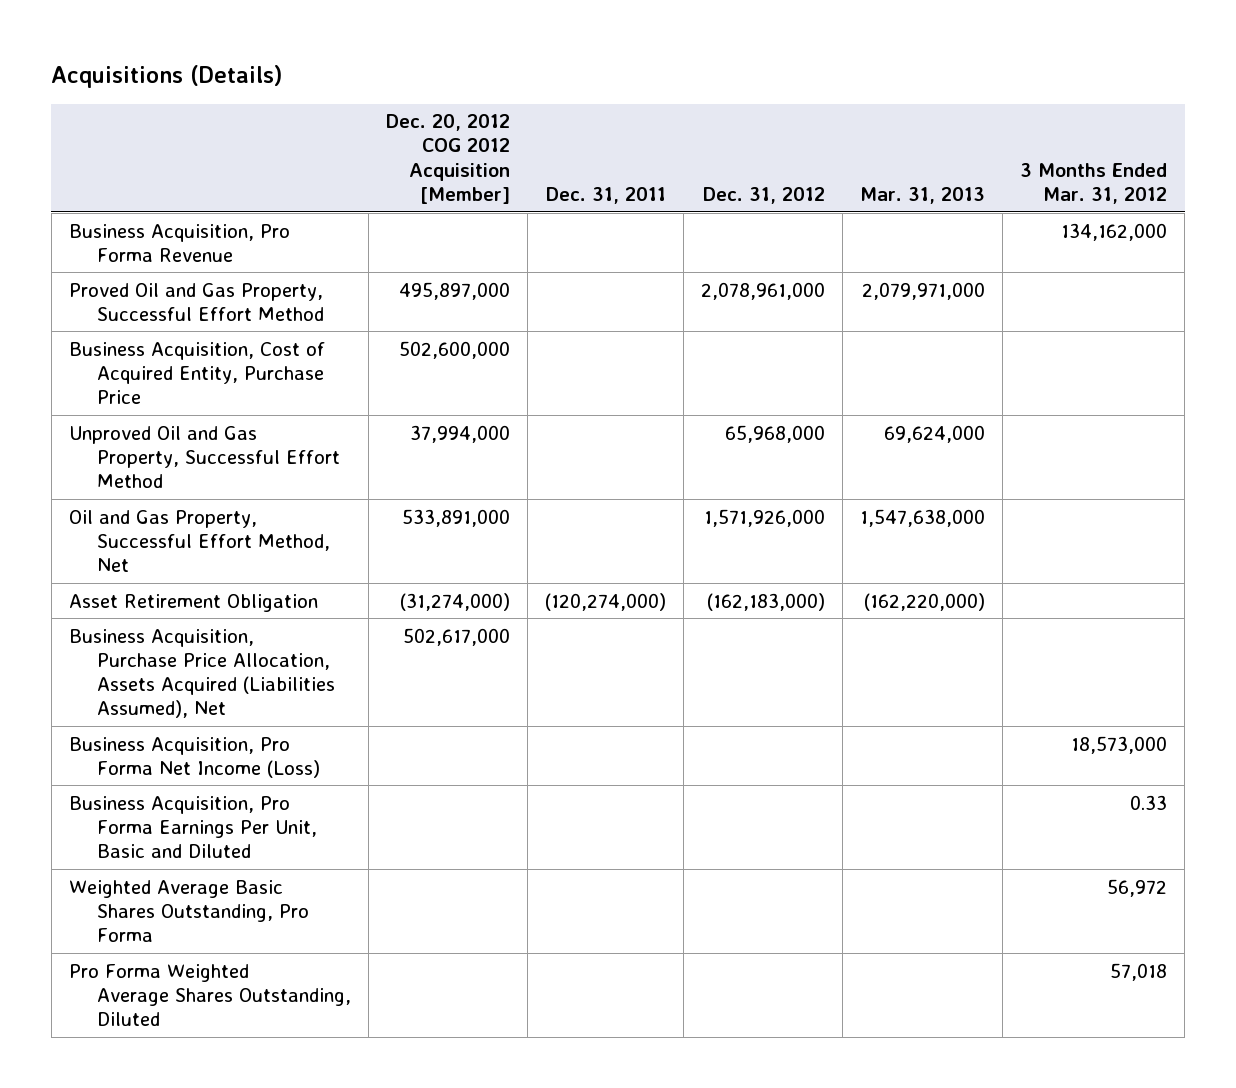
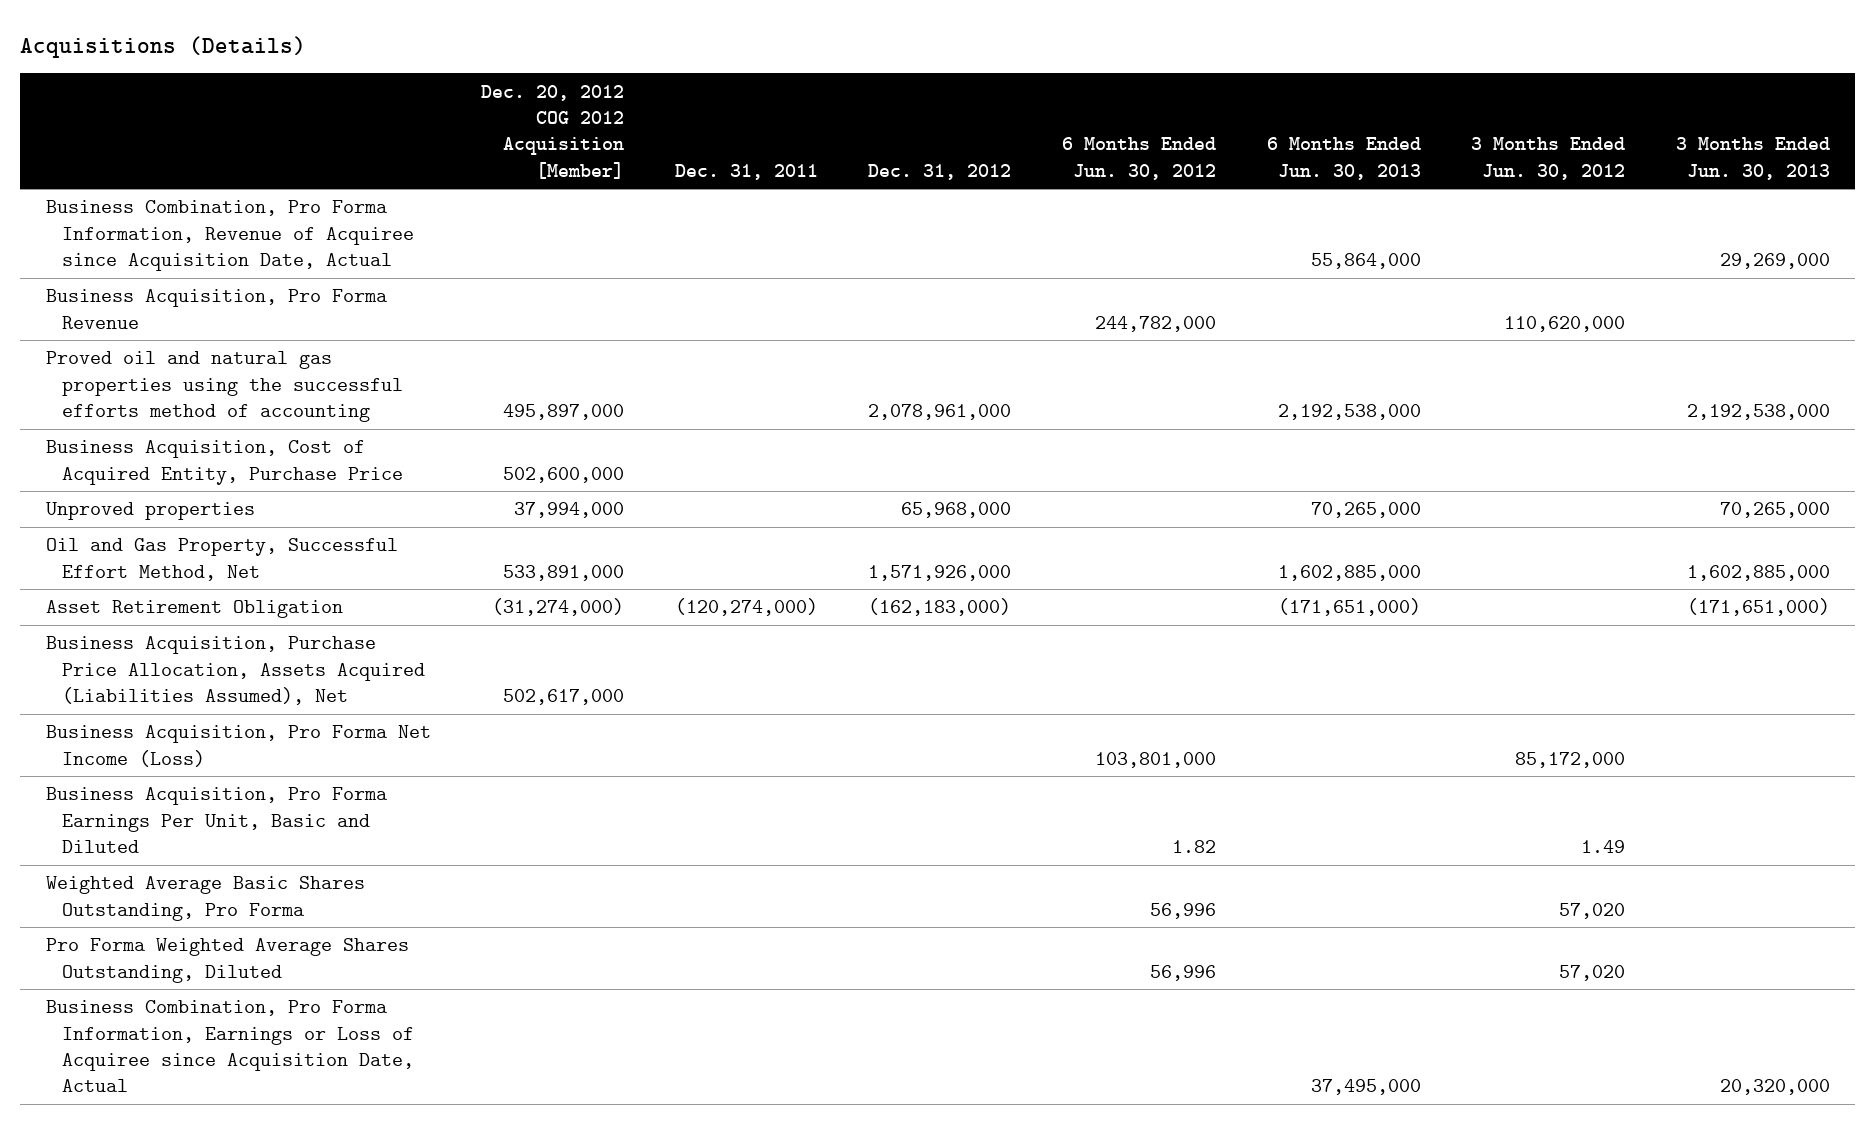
[860,186,986,204] Mar. 31, 2013 -> none
[1020,162,1168,204] 3 Months Ended Mar. 31, 2012 -> none
none -> [1061,137,1216,180] 6 Months Ended Jun. 30, 2012
none -> [1266,137,1421,180] 6 Months Ended Jun. 30, 2013
none -> [1471,137,1626,180] 3 Months Ended Jun. 30, 2012
none -> [1675,137,1830,180] 3 Months Ended Jun. 30, 2013
none -> [45,200,414,272] Business Combination, Pro Forma Information, Revenue of Acquiree since Acquisition Date, Actual
[68,282,325,321] Proved Oil and Gas Property, Successful Effort Method -> [45,351,403,423] Proved oil and natural gas properties using the successful efforts method of accounting
[68,425,341,489] Unproved Oil and Gas Property, Successful Effort Method -> [45,502,255,521] Unproved properties
none -> [45,1000,414,1093] Business Combination, Pro Forma Information, Earnings or Loss of Acquiree since Acquisition Date, Actual

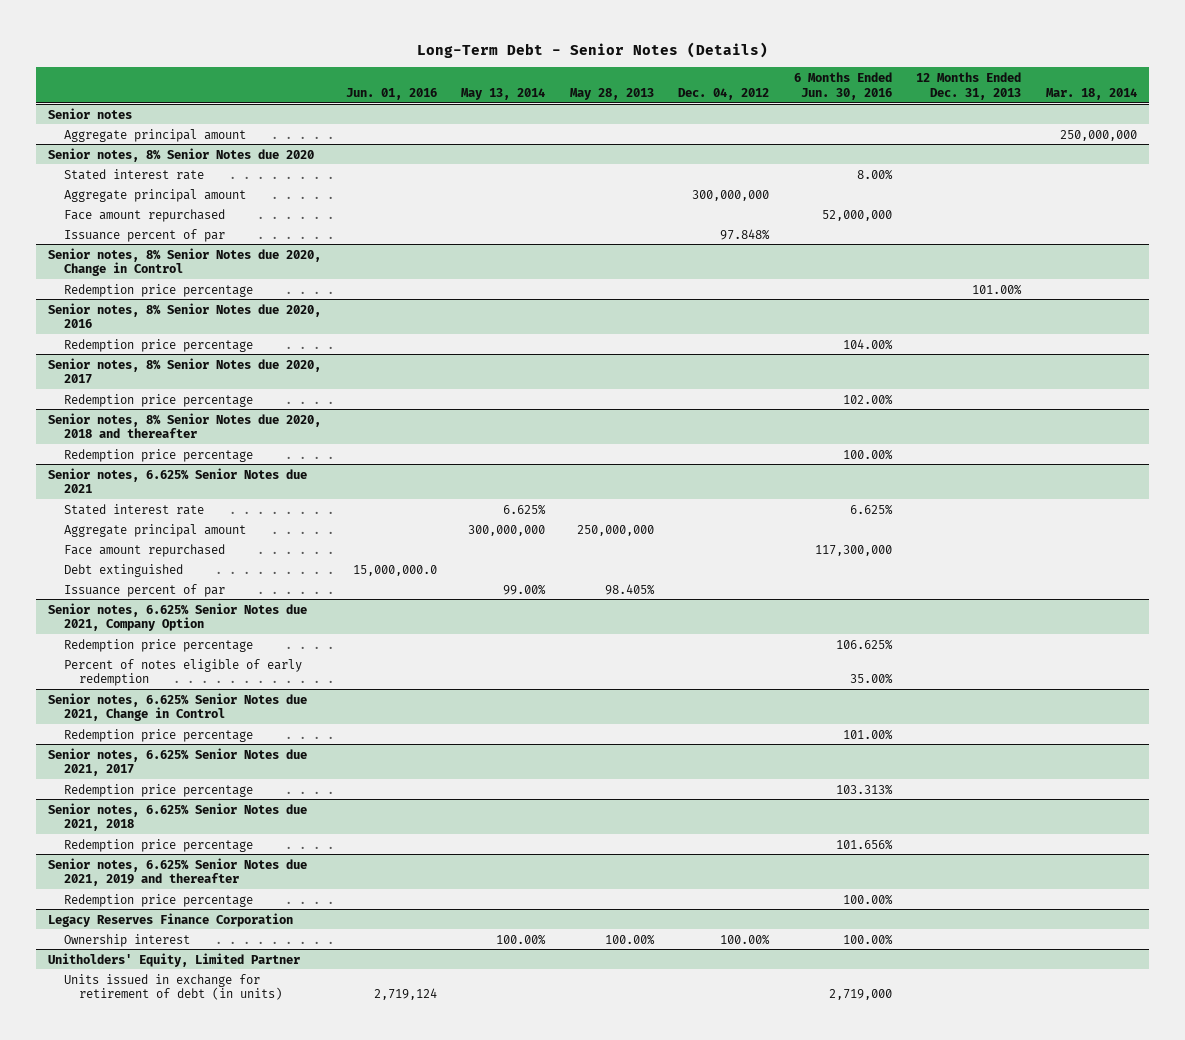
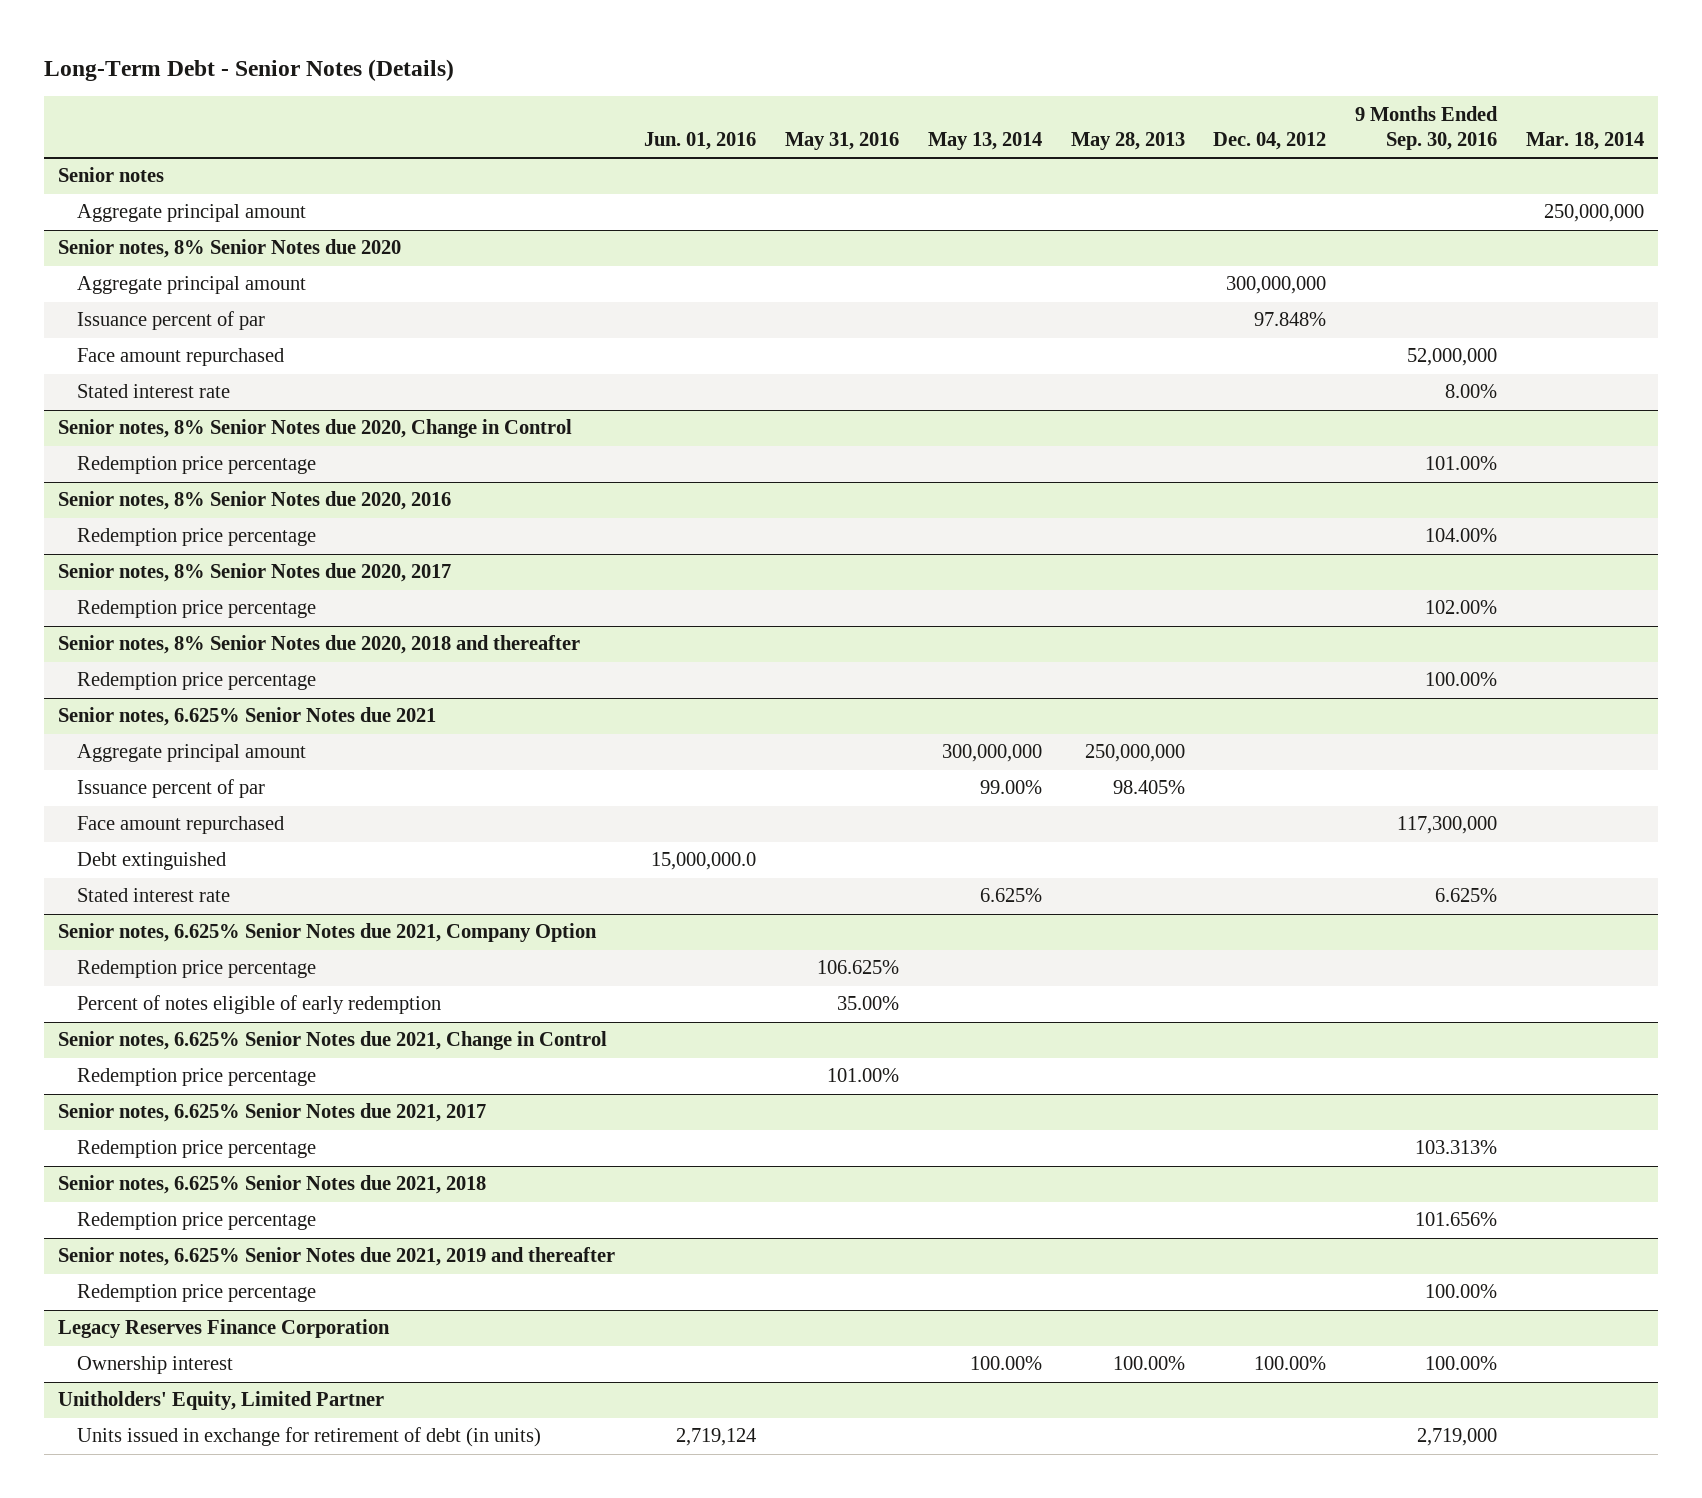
[793,71,892,100] 6 Months Ended Jun. 30, 2016 -> none
[916,71,1022,100] 12 Months Ended Dec. 31, 2013 -> none
none -> [785,132,900,151] May 31, 2016
none -> [1355,105,1499,151] 9 Months Ended Sep. 30, 2016
[63,208,225,222] Face amount repurchased -> [77,348,285,367] Face amount repurchased
[63,168,204,180] Stated interest rate -> [77,384,231,399] Stated interest rate
[63,583,225,597] Issuance percent of par -> [77,779,266,799] Issuance percent of par
[63,503,204,515] Stated interest rate -> [77,888,231,903] Stated interest rate

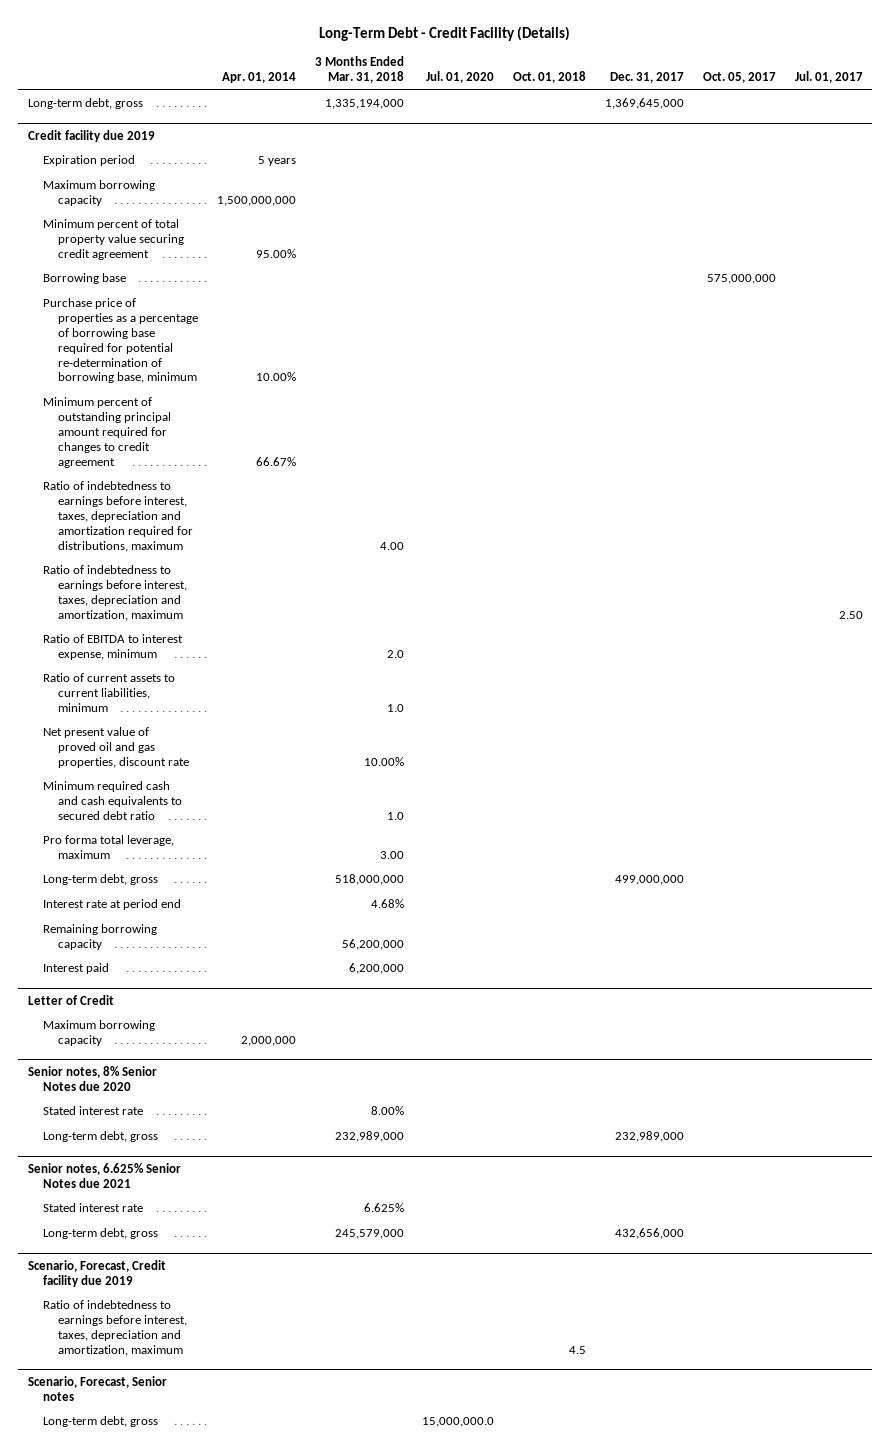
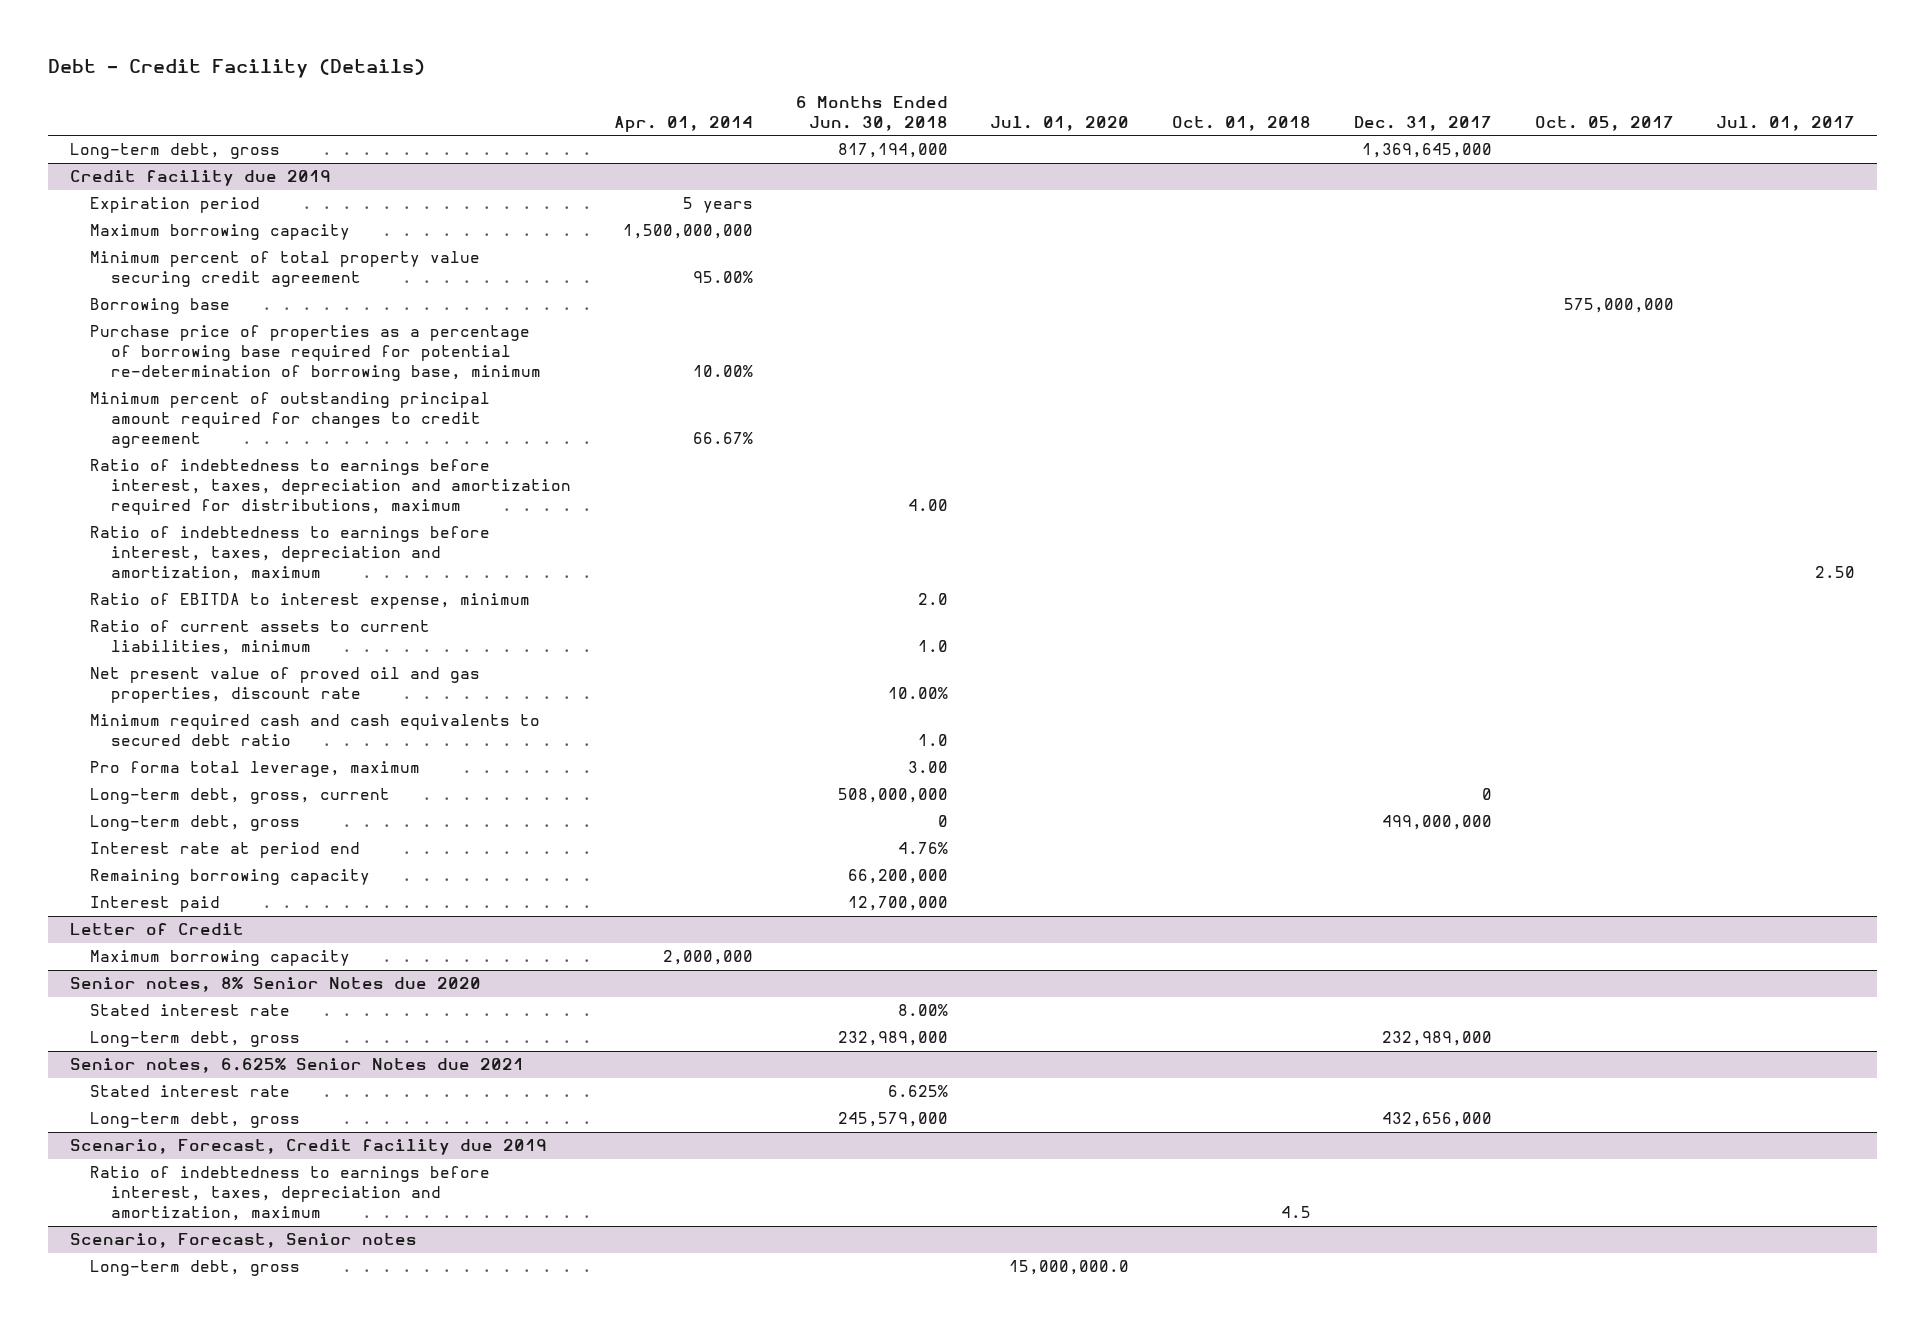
[319,25,571,41] Long-Term Debt - Credit Facility (Details) -> [48,58,426,78] Debt - Credit Facility (Details)
[314,56,404,84] 3 Months Ended Mar. 31, 2018 -> none
none -> [795,95,948,131] 6 Months Ended Jun. 30, 2018
none -> [90,788,391,805] Long-term debt, gross, current

